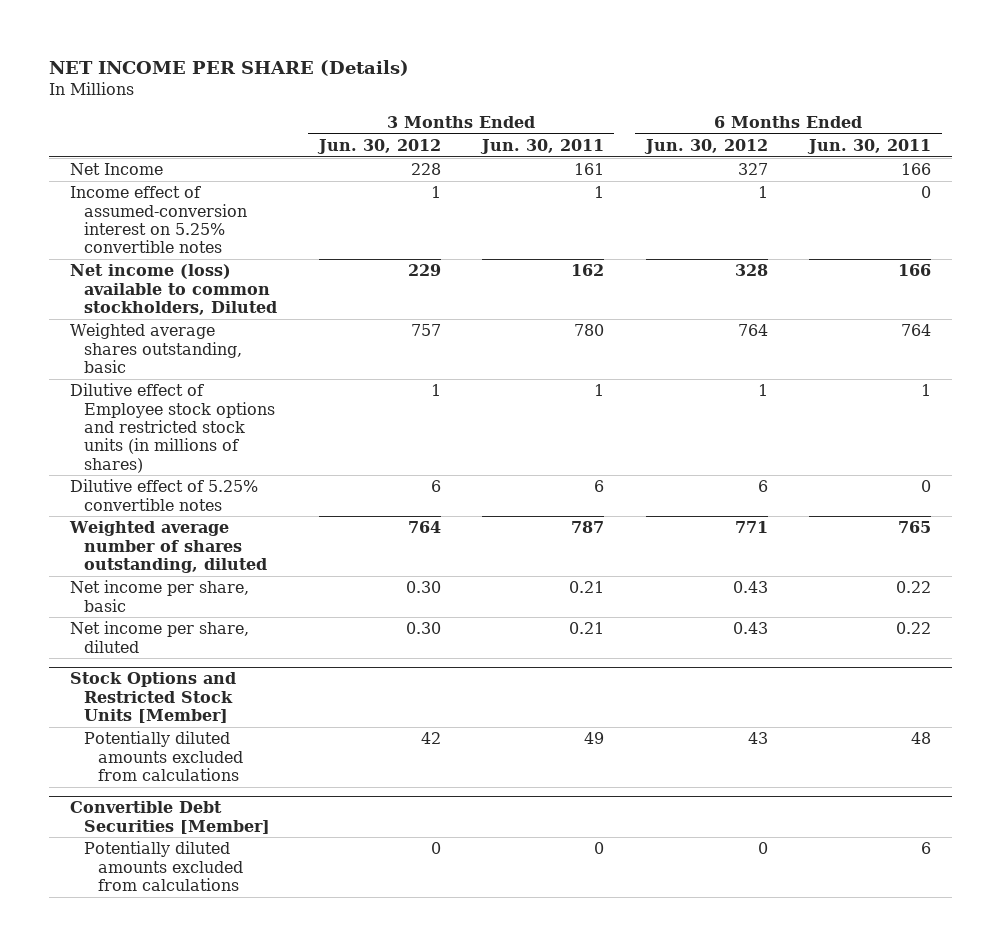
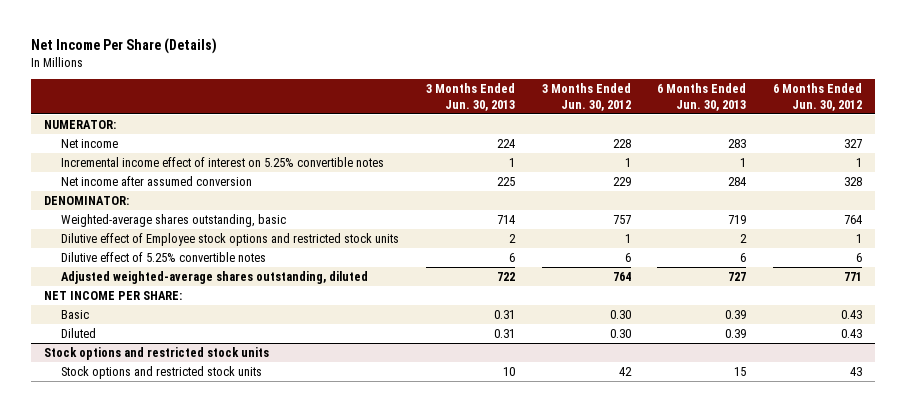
[49,59,410,76] NET INCOME PER SHARE (Details) -> [31,38,218,55] Net Income Per Share (Details)
[480,138,605,154] Jun. 30, 2011 -> none
[807,138,932,154] Jun. 30, 2011 -> none
none -> [426,83,516,111] 3 Months Ended Jun. 30, 2013
none -> [657,83,747,111] 6 Months Ended Jun. 30, 2013
none -> [44,120,117,130] NUMERATOR:
[69,163,163,176] Net Income -> [61,139,119,149] Net income
[69,186,247,254] Income effect of assumed-conversion interest on 5.25% convertible notes -> [61,157,385,168] Incremental income effect of interest on 5.25% convertible notes
[69,264,277,316] Net income (loss) available to common stockholders, Diluted -> [61,176,253,187] Net income after assumed conversion
none -> [44,196,130,206] DENOMINATOR:
[69,323,242,374] Weighted average shares outstanding, basic -> [61,214,287,228] Weighted-average shares outstanding, basic
[69,383,275,473] Dilutive effect of Employee stock options and restricted stock units (in millions of shares) -> [61,233,400,247] Dilutive effect of Employee stock options and restricted stock units
[69,801,270,834] Convertible Debt Securities [Member] -> none
[83,841,244,892] Potentially diluted amounts excluded from calculations -> none
[68,521,267,574] Weighted average number of shares outstanding, diluted -> [61,271,369,285] Adjusted weighted-average shares outstanding, diluted
none -> [44,291,183,301] NET INCOME PER SHARE:
[69,580,249,612] Net income per share, basic -> [61,310,90,320] Basic
[69,621,249,653] Net income per share, diluted -> [61,328,97,339] Diluted
[69,672,236,724] Stock Options and Restricted Stock Units [Member] -> [44,347,270,361] Stock options and restricted stock units
[83,731,244,782] Potentially diluted amounts excluded from calculations -> [61,366,263,380] Stock options and restricted stock units

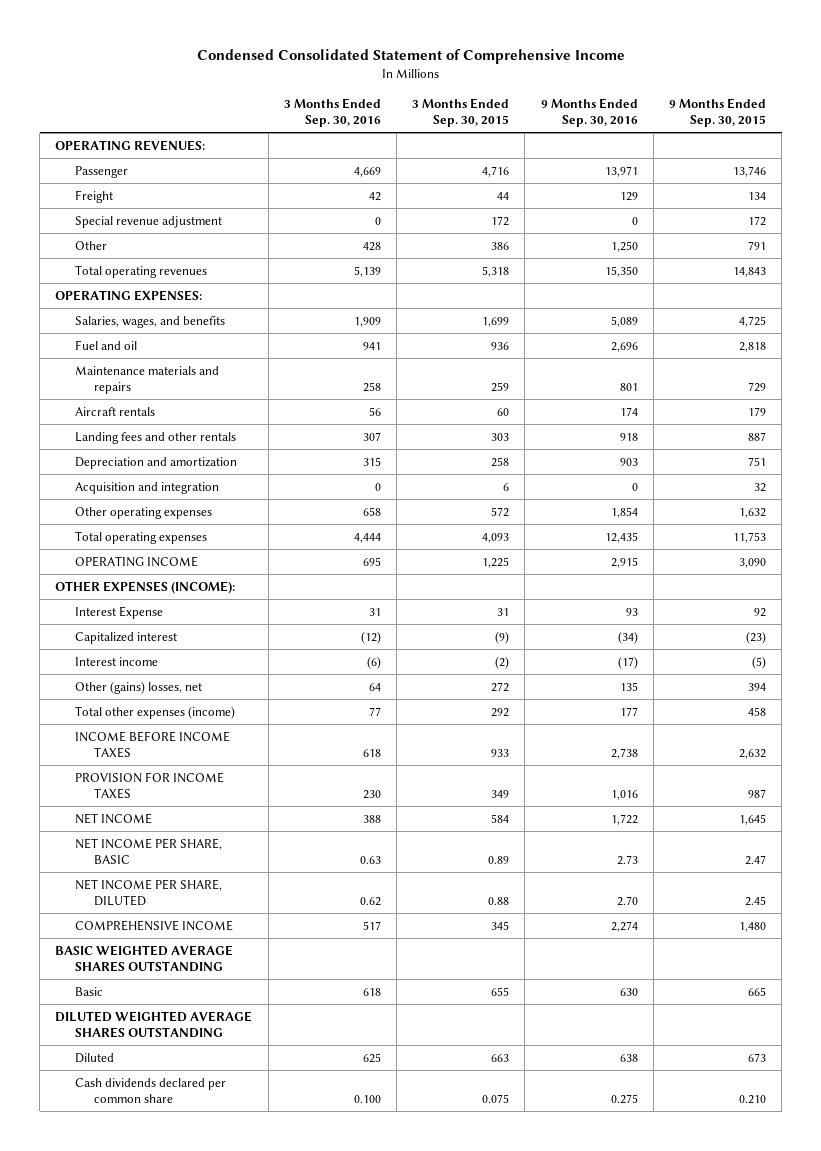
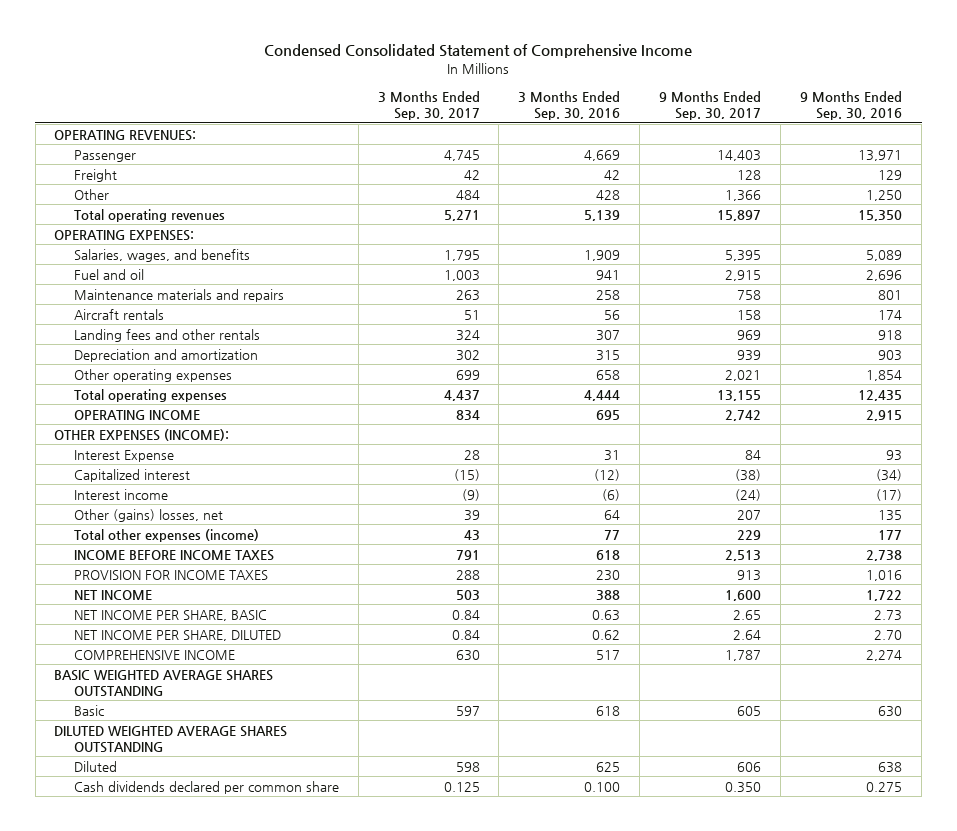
[412,97,510,128] 3 Months Ended Sep. 30, 2015 -> none
[668,97,766,128] 9 Months Ended Sep. 30, 2015 -> none
none -> [377,90,480,121] 3 Months Ended Sep. 30, 2017
none -> [659,90,762,121] 9 Months Ended Sep. 30, 2017
[74,215,222,228] Special revenue adjustment -> none
[74,481,219,494] Acquisition and integration -> none

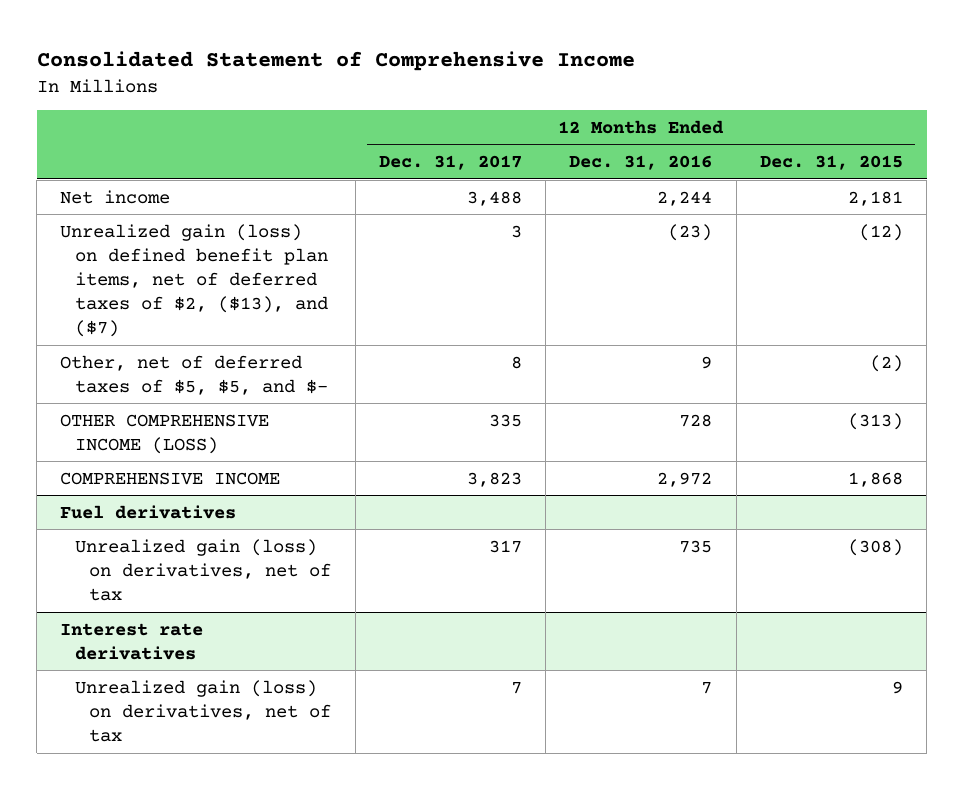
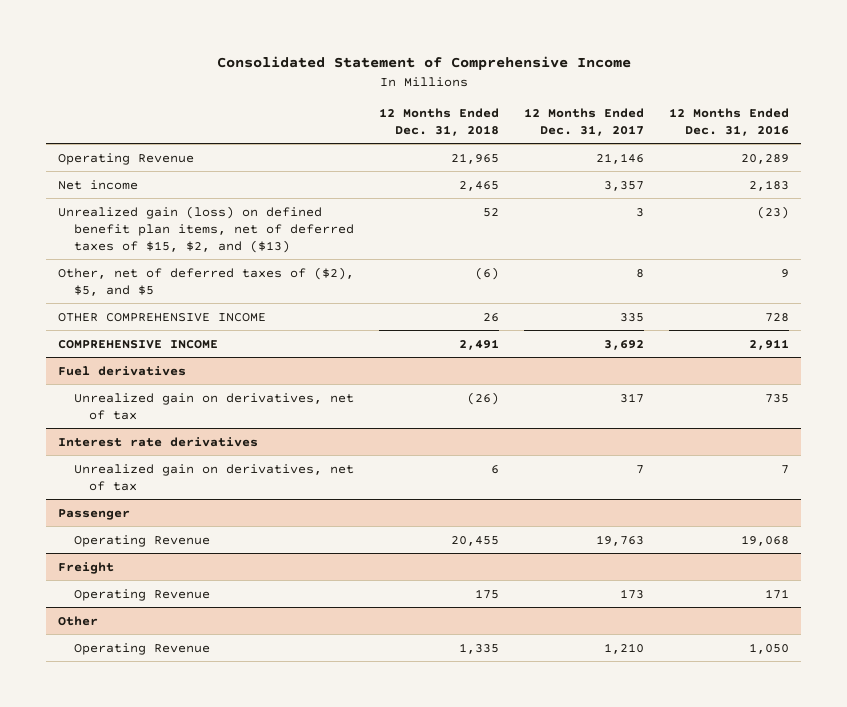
[759,155,903,171] Dec. 31, 2015 -> none
none -> [379,107,500,136] 12 Months Ended Dec. 31, 2018
none -> [58,152,195,165] Operating Revenue
[466,190,522,206] 3,488 -> [604,180,645,191] 3,357
[657,190,713,206] 2,244 -> [748,179,789,191] 2,183
[60,223,328,338] Unrealized gain (loss) on defined benefit plan items, net of deferred taxes of $2, ($13), and ($7) -> [58,205,354,253] Unrealized gain (loss) on defined benefit plan items, net of deferred taxes of $15, $2, and ($13)
[60,354,328,395] Other, net of deferred taxes of $5, $5, and $- -> [58,266,355,296] Other, net of deferred taxes of ($2), $5, and $5
[60,413,270,454] OTHER COMPREHENSIVE INCOME (LOSS) -> [58,312,267,322] OTHER COMPREHENSIVE INCOME
[466,471,522,487] 3,823 -> [604,339,645,350] 3,692
[657,471,713,487] 2,972 -> [748,338,789,350] 2,911
[74,538,332,602] Unrealized gain (loss) on derivatives, net of tax -> [73,392,354,420] Unrealized gain on derivatives, net of tax
[74,679,332,743] Unrealized gain (loss) on derivatives, net of tax -> [73,463,354,491] Unrealized gain on derivatives, net of tax
none -> [58,508,131,520] Passenger
none -> [73,534,210,547] Operating Revenue
none -> [58,561,115,574] Freight
none -> [73,588,210,601] Operating Revenue
none -> [58,615,99,626] Other
none -> [73,642,210,655] Operating Revenue

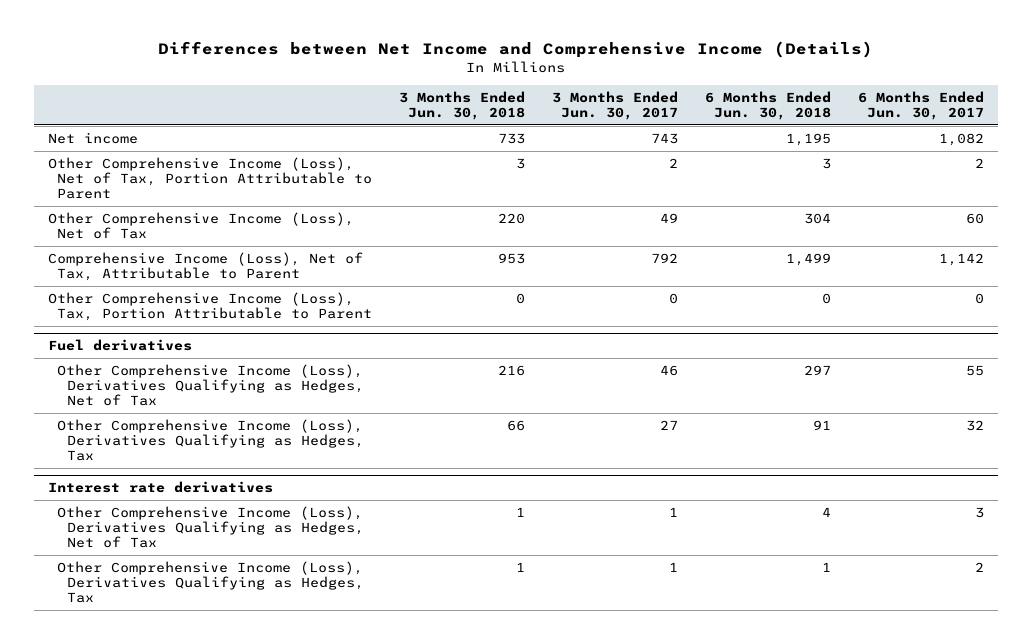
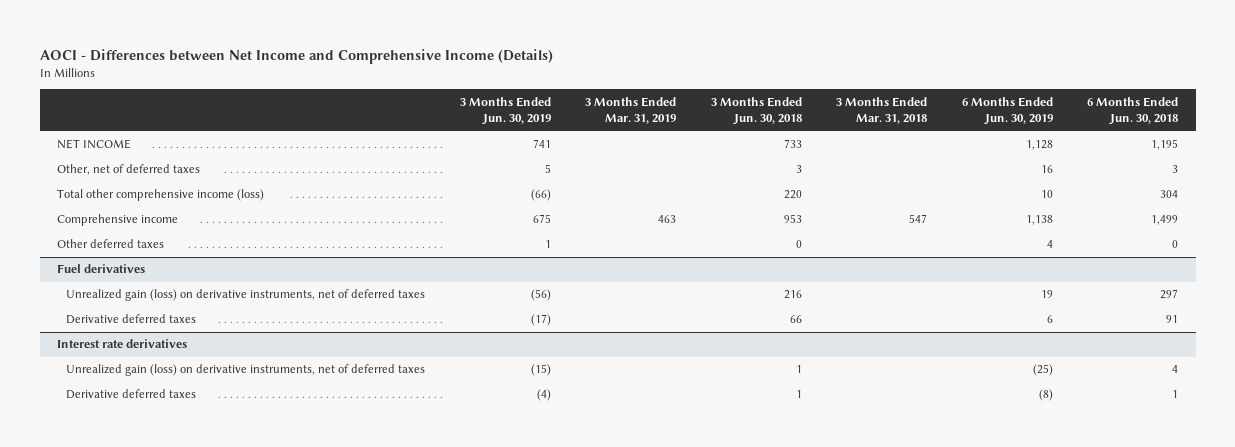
[158,41,874,59] Differences between Net Income and Comprehensive Income (Details) -> [39,48,553,64] AOCI - Differences between Net Income and Comprehensive Income (Details)
[552,90,679,120] 3 Months Ended Jun. 30, 2017 -> none
[858,90,985,120] 6 Months Ended Jun. 30, 2017 -> none
none -> [459,96,551,126] 3 Months Ended Jun. 30, 2019
none -> [585,96,677,125] 3 Months Ended Mar. 31, 2019
none -> [836,96,928,125] 3 Months Ended Mar. 31, 2018
none -> [961,96,1053,126] 6 Months Ended Jun. 30, 2019
[47,131,138,144] Net income -> [57,139,132,150] NET INCOME
[47,156,373,200] Other Comprehensive Income (Loss), Net of Tax, Portion Attributable to Parent -> [57,164,201,176] Other, net of deferred taxes
[47,211,354,239] Other Comprehensive Income (Loss), Net of Tax -> [57,189,265,202] Total other comprehensive income (loss)
[47,251,363,281] Comprehensive Income (Loss), Net of Tax, Attributable to Parent -> [57,214,179,227] Comprehensive income
[47,291,373,321] Other Comprehensive Income (Loss), Tax, Portion Attributable to Parent -> [57,239,165,249] Other deferred taxes
[57,363,364,407] Other Comprehensive Income (Loss), Derivatives Qualifying as Hedges, Net of Tax -> [66,289,426,302] Unrealized gain (loss) on derivative instruments, net of deferred taxes
[57,418,364,462] Other Comprehensive Income (Loss), Derivatives Qualifying as Hedges, Tax -> [66,314,197,325] Derivative deferred taxes
[57,505,364,549] Other Comprehensive Income (Loss), Derivatives Qualifying as Hedges, Net of Tax -> [66,364,426,377] Unrealized gain (loss) on derivative instruments, net of deferred taxes
[57,560,364,604] Other Comprehensive Income (Loss), Derivatives Qualifying as Hedges, Tax -> [66,389,197,400] Derivative deferred taxes

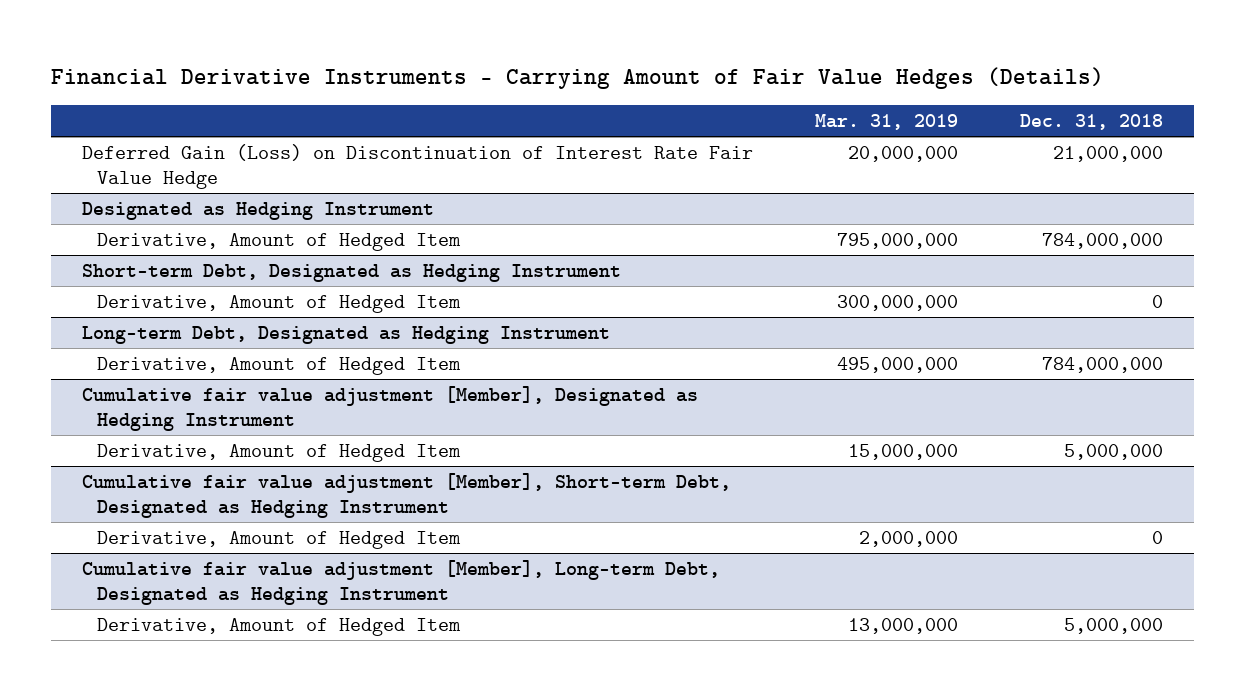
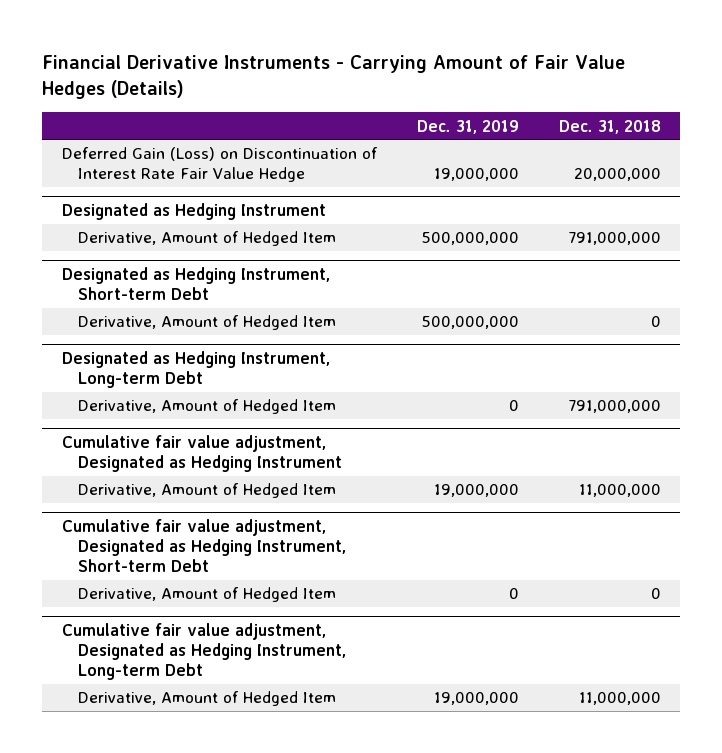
[815,114,959,131] Mar. 31, 2019 -> none
none -> [416,119,519,134] Dec. 31, 2019
[1052,146,1163,163] 21,000,000 -> [573,168,661,182] 20,000,000
[1041,233,1163,250] 784,000,000 -> [568,232,661,246] 791,000,000
[82,264,622,283] Short-term Debt, Designated as Hedging Instrument -> [61,267,330,301] Designated as Hedging Instrument, Short-term Debt
[82,326,611,345] Long-term Debt, Designated as Hedging Instrument -> [61,351,330,389] Designated as Hedging Instrument, Long-term Debt
[1041,357,1163,374] 784,000,000 -> [568,400,661,414] 791,000,000
[82,386,699,432] Cumulative fair value adjustment [Member], Designated as Hedging Instrument -> [61,435,343,473] Cumulative fair value adjustment, Designated as Hedging Instrument
[1063,444,1163,461] 5,000,000 -> [578,484,661,498] 11,000,000
[82,473,732,519] Cumulative fair value adjustment [Member], Short-term Debt, Designated as Hedging Instrument -> [61,519,347,573] Cumulative fair value adjustment, Designated as Hedging Instrument, Short-term Debt
[82,560,721,606] Cumulative fair value adjustment [Member], Long-term Debt, Designated as Hedging Instrument -> [61,623,347,681] Cumulative fair value adjustment, Designated as Hedging Instrument, Long-term Debt
[1063,618,1163,635] 5,000,000 -> [578,692,661,706] 11,000,000

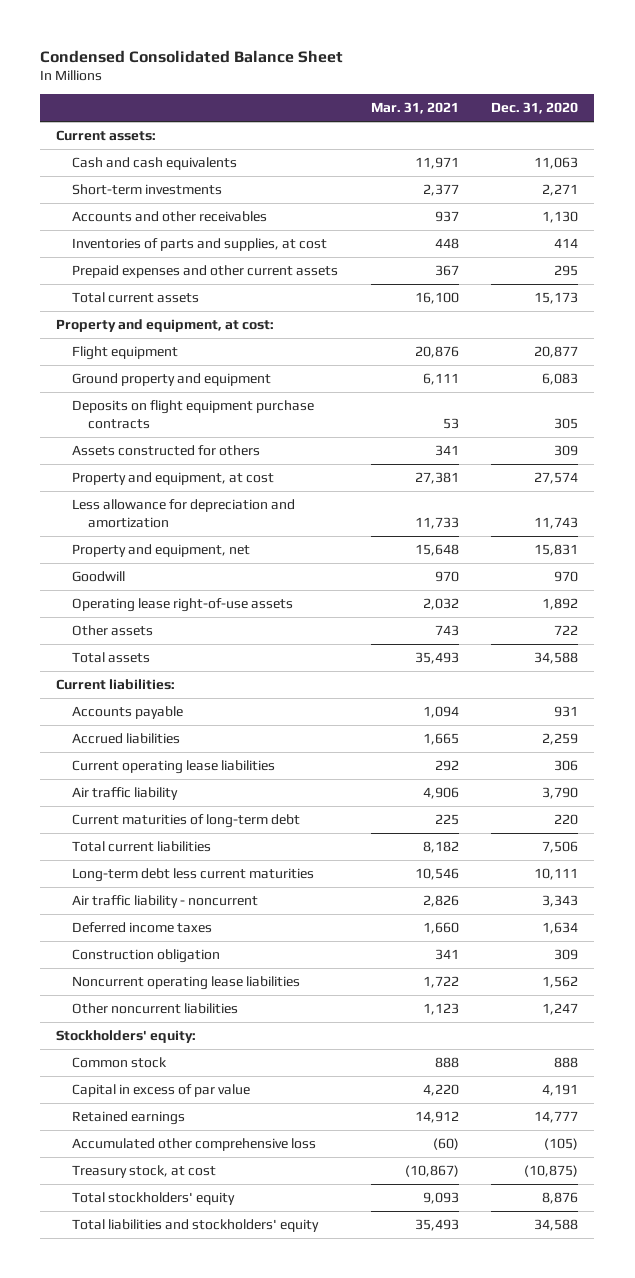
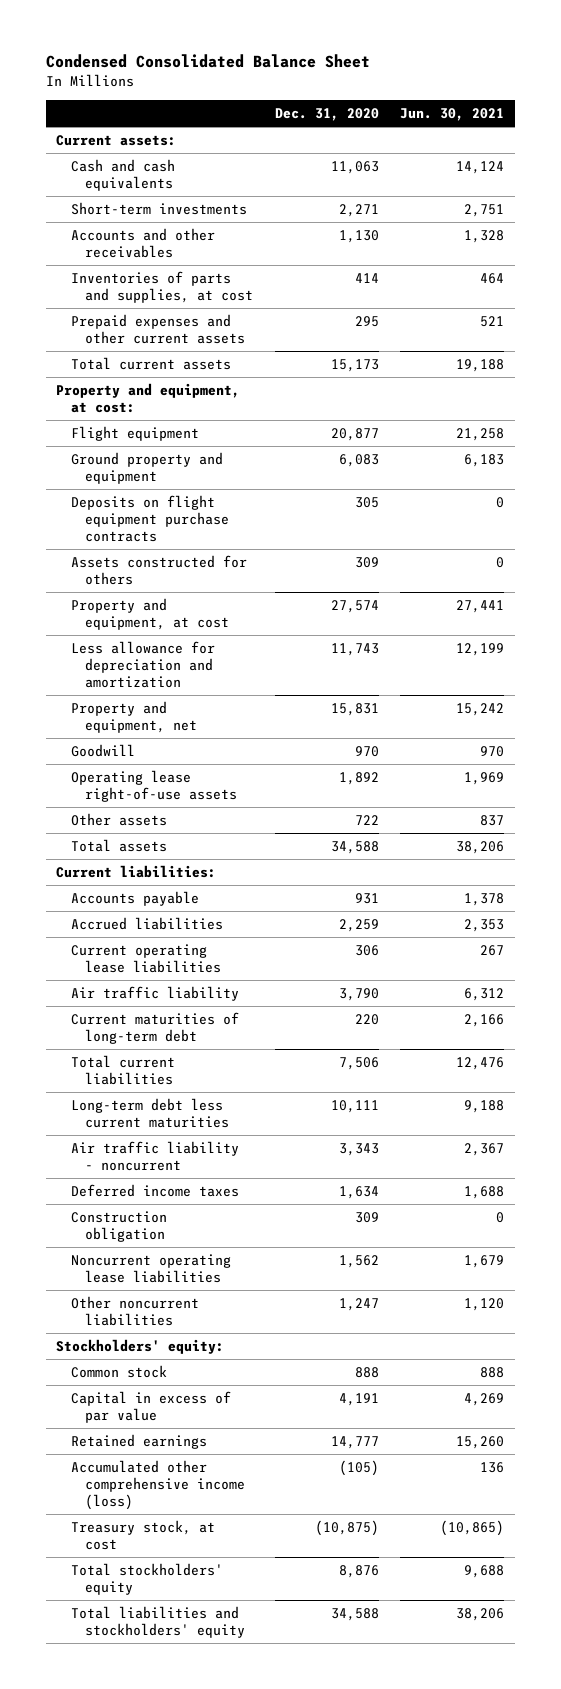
[370,102,459,115] Mar. 31, 2021 -> none
none -> [400,107,505,121] Jun. 30, 2021
[72,1138,317,1152] Accumulated other comprehensive loss -> [70,1459,246,1511] Accumulated other comprehensive income (loss)

